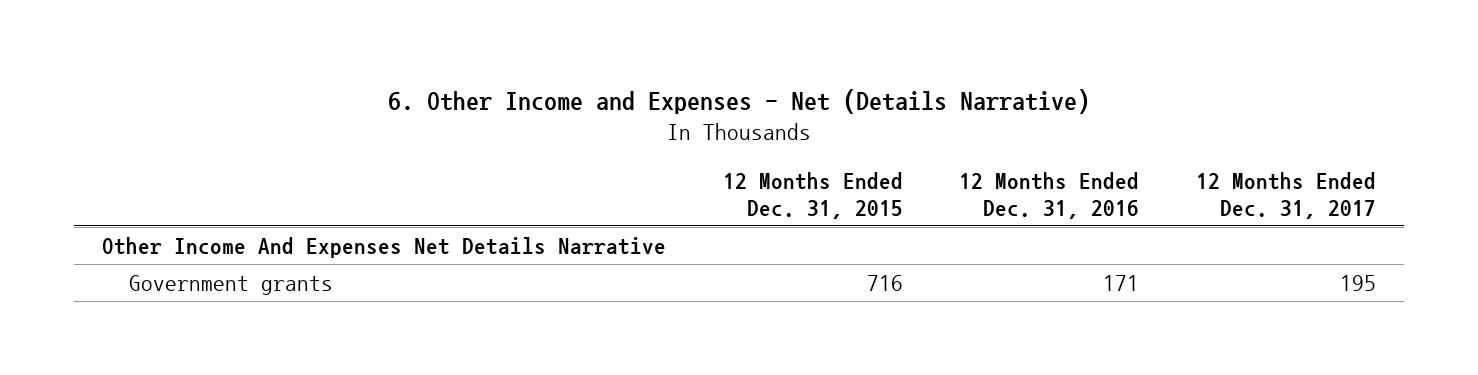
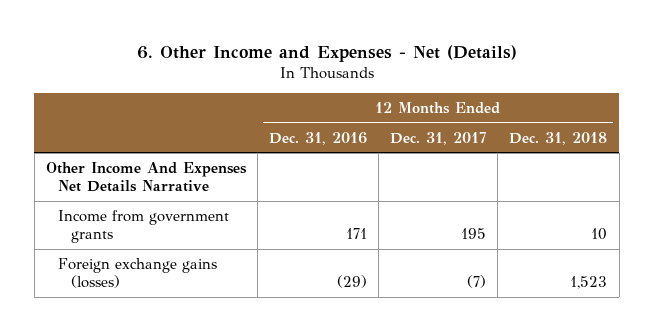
[387,88,1090,114] 6. Other Income and Expenses - Net (Details Narrative) -> [136,44,517,62] 6. Other Income and Expenses - Net (Details)
[722,171,903,219] 12 Months Ended Dec. 31, 2015 -> none
none -> [509,131,608,145] Dec. 31, 2018
[129,274,334,295] Government grants -> [58,209,230,244] Income from government grants
none -> [58,257,218,289] Foreign exchange gains (losses)

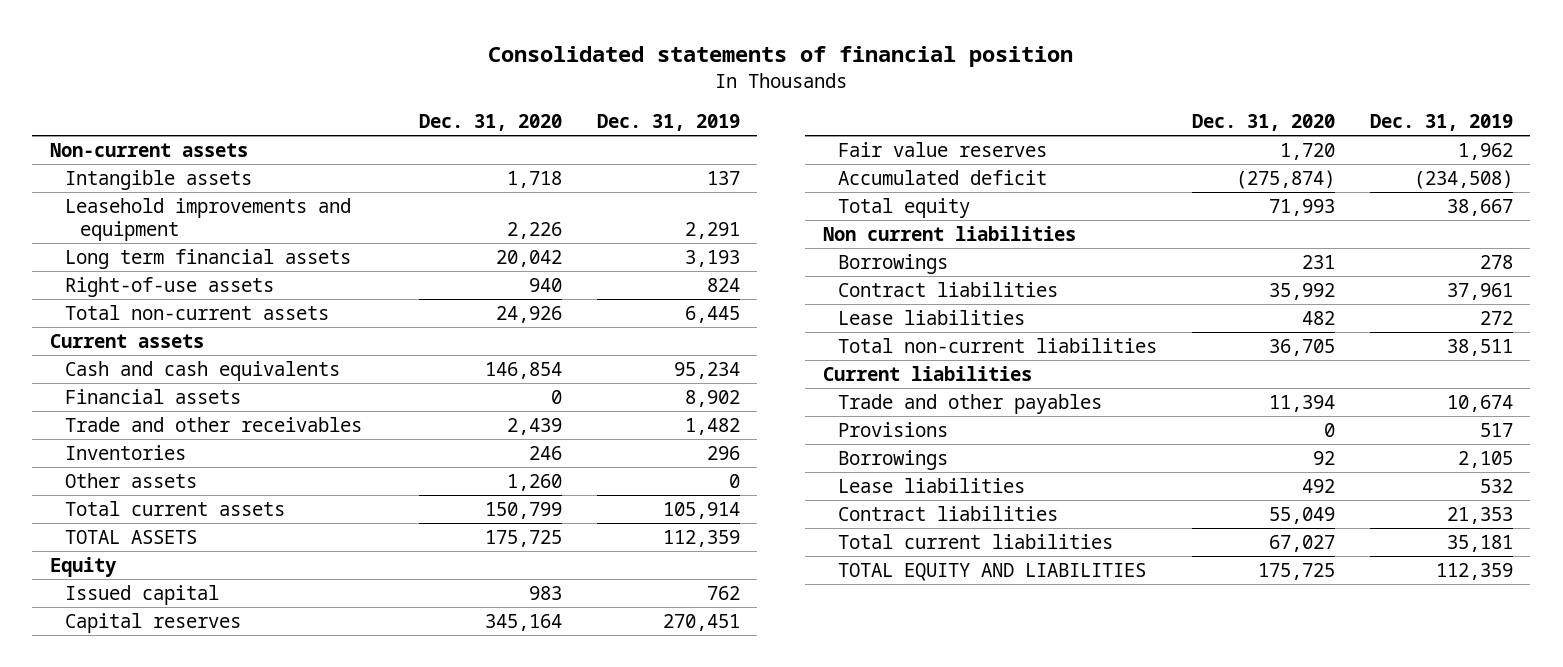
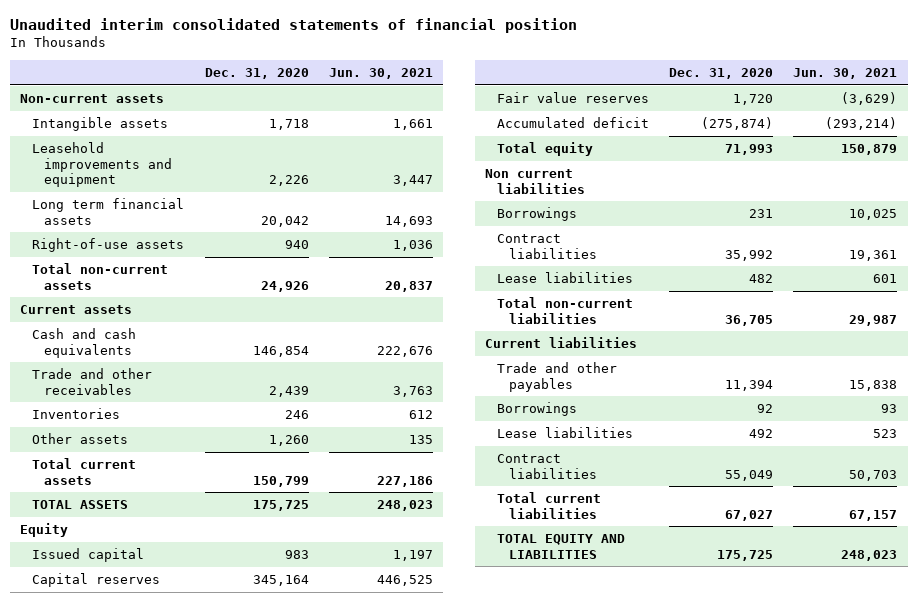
[488,46,1074,68] Consolidated statements of financial position -> [10,18,578,34] Unaudited interim consolidated statements of financial position
[596,114,740,132] Dec. 31, 2019 -> none
none -> [328,68,433,80] Jun. 30, 2021
[64,388,241,404] Financial assets -> none
[837,421,948,437] Provisions -> none

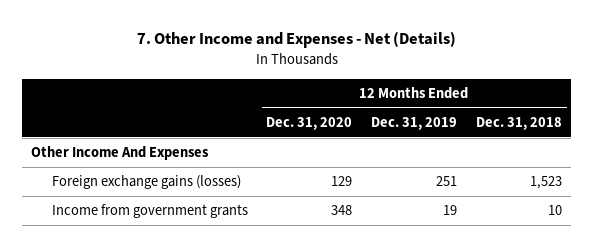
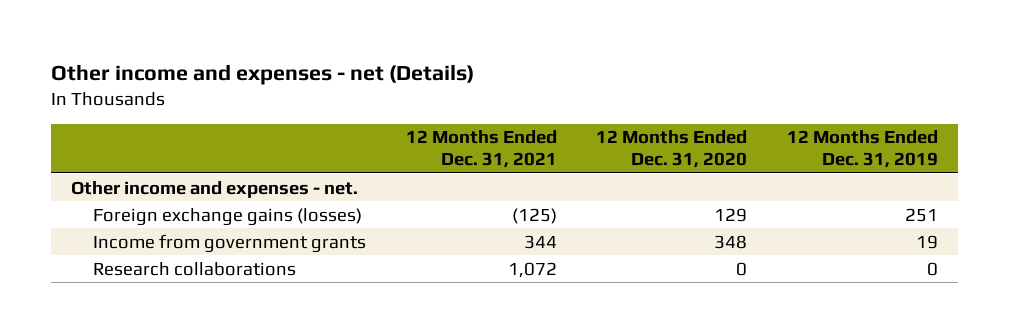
[136,31,456,49] 7. Other Income and Expenses - Net (Details) -> [51,63,475,85] Other income and expenses - net (Details)
[476,117,563,131] Dec. 31, 2018 -> none
none -> [405,130,557,169] 12 Months Ended Dec. 31, 2021
[31,146,210,161] Other Income And Expenses -> [70,180,358,198] Other income and expenses - net.
none -> [93,261,297,276] Research collaborations

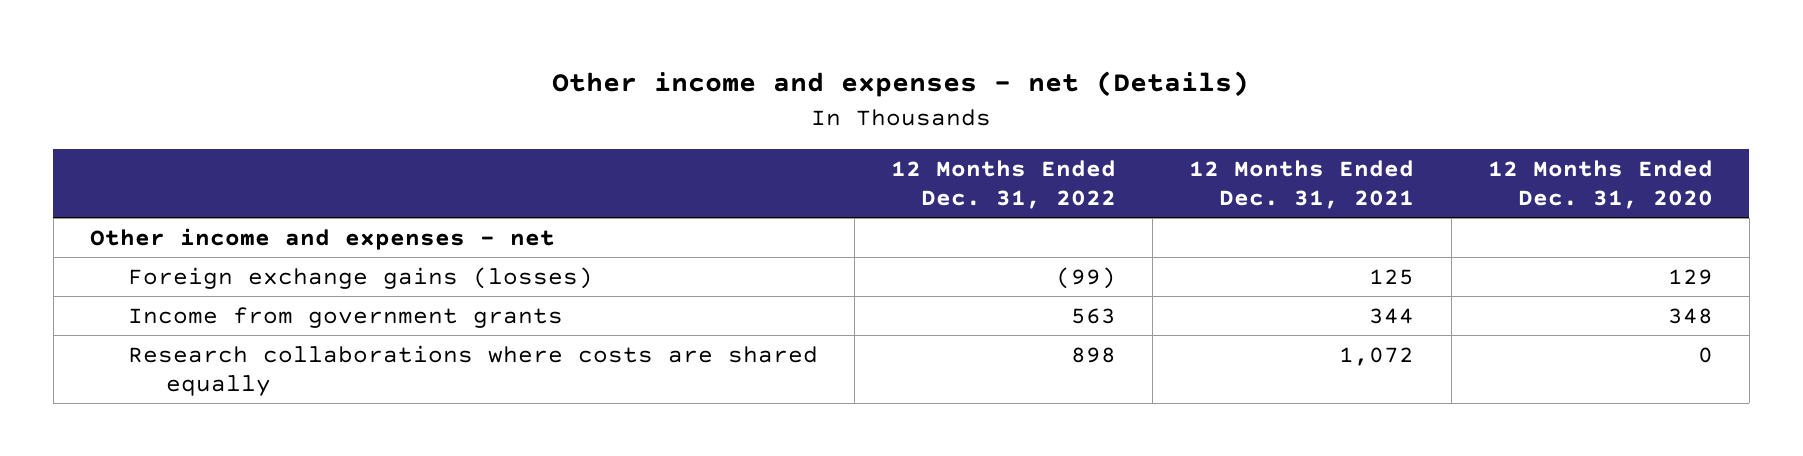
[786,130,938,169] 12 Months Ended Dec. 31, 2019 -> none
none -> [891,159,1117,209] 12 Months Ended Dec. 31, 2022
[70,180,358,198] Other income and expenses - net. -> [89,227,555,250] Other income and expenses - net
[511,207,557,224] (125) -> [1369,268,1415,285] 125
[93,261,297,276] Research collaborations -> [127,344,818,396] Research collaborations where costs are shared equally

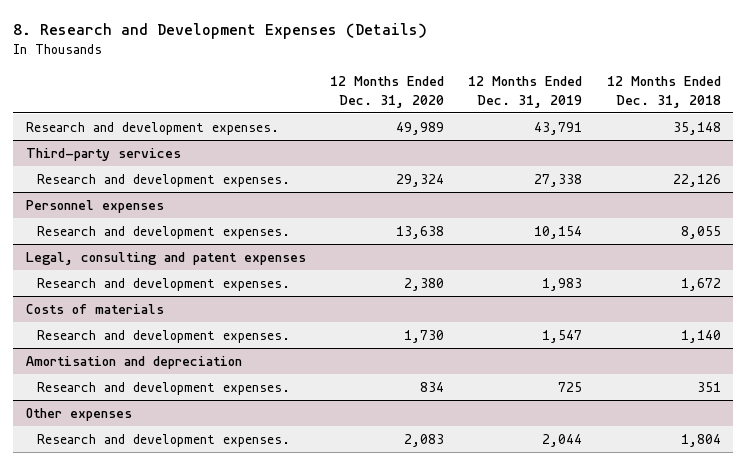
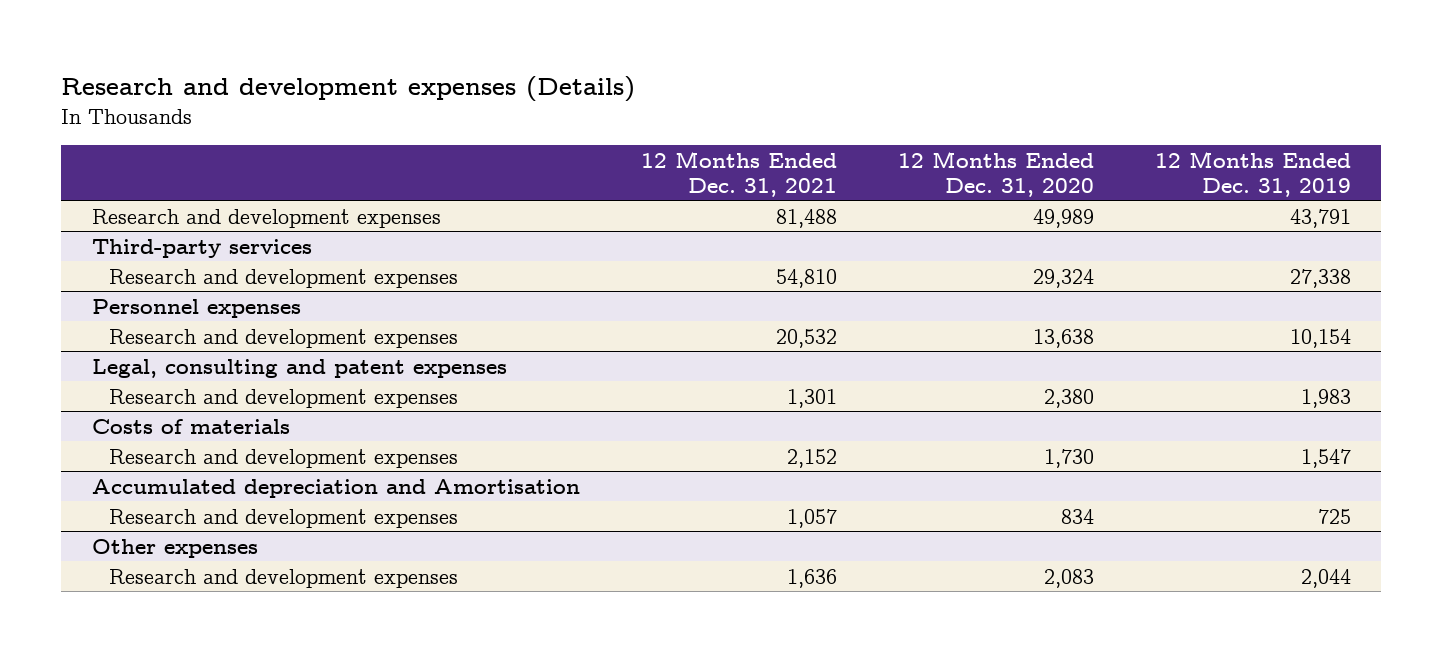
[13,23,428,40] 8. Research and Development Expenses (Details) -> [61,75,636,102] Research and development expenses (Details)
[606,76,721,108] 12 Months Ended Dec. 31, 2018 -> none
none -> [640,150,837,197] 12 Months Ended Dec. 31, 2021
[25,121,279,135] Research and development expenses. -> [91,208,441,228] Research and development expenses
[36,173,290,187] Research and development expenses. -> [109,268,459,288] Research and development expenses
[36,225,290,239] Research and development expenses. -> [109,328,459,348] Research and development expenses
[36,277,290,291] Research and development expenses. -> [109,388,459,408] Research and development expenses
[36,329,290,343] Research and development expenses. -> [109,448,459,468] Research and development expenses
[25,355,242,369] Amortisation and depreciation -> [91,478,580,498] Accumulated depreciation and Amortisation
[36,381,290,395] Research and development expenses. -> [109,508,459,528] Research and development expenses
[36,433,290,447] Research and development expenses. -> [109,568,459,588] Research and development expenses

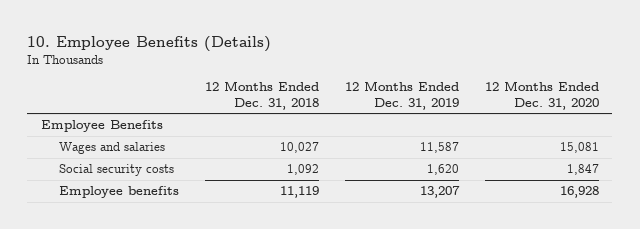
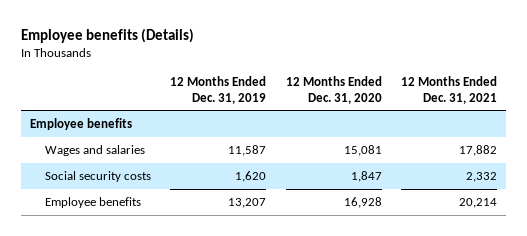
[27,35,272,52] 10. Employee Benefits (Details) -> [20,27,194,43] Employee benefits (Details)
[204,81,319,110] 12 Months Ended Dec. 31, 2018 -> none
none -> [400,75,497,104] 12 Months Ended Dec. 31, 2021
[40,120,163,133] Employee Benefits -> [30,117,133,130] Employee benefits

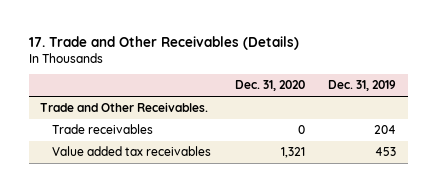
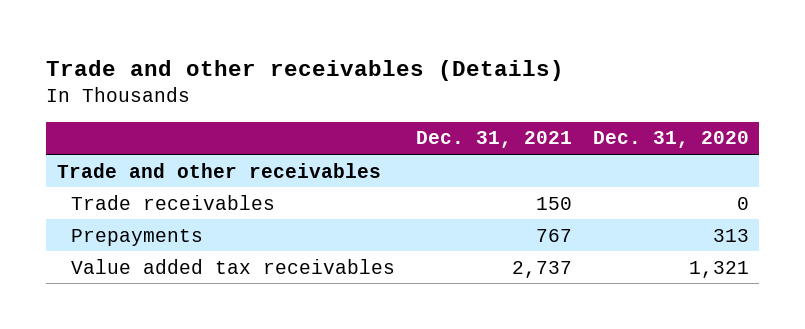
[28,35,299,50] 17. Trade and Other Receivables (Details) -> [46,60,565,82] Trade and other receivables (Details)
[328,80,397,92] Dec. 31, 2019 -> none
none -> [415,131,572,149] Dec. 31, 2021
[40,102,209,113] Trade and Other Receivables. -> [56,162,381,178] Trade and other receivables
none -> [70,228,203,246] Prepayments

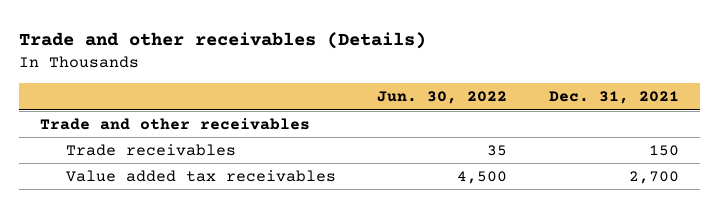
[592,131,749,149] Dec. 31, 2020 -> none
none -> [377,91,508,105] Jun. 30, 2022
[70,228,203,246] Prepayments -> none
[511,260,572,278] 2,737 -> [628,170,679,184] 2,700

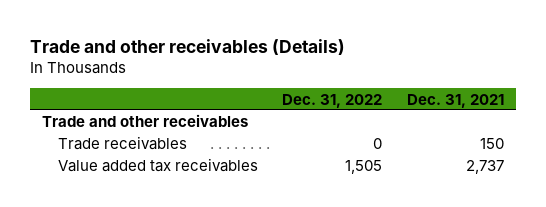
[377,91,508,105] Jun. 30, 2022 -> none
none -> [282,93,383,108] Dec. 31, 2022
[628,170,679,184] 2,700 -> [466,160,505,175] 2,737

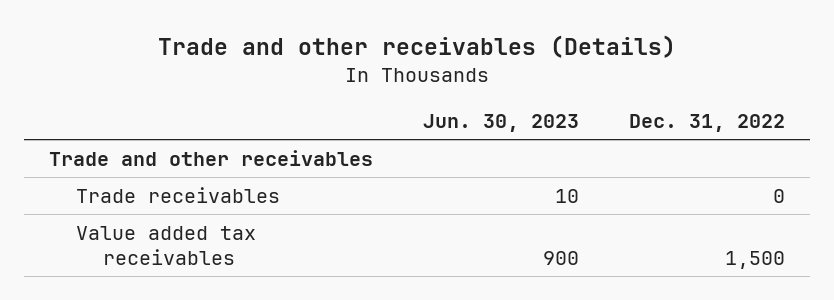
[407,93,505,108] Dec. 31, 2021 -> none
none -> [422,113,579,132] Jun. 30, 2023
[345,160,383,175] 1,505 -> [724,250,785,269] 1,500

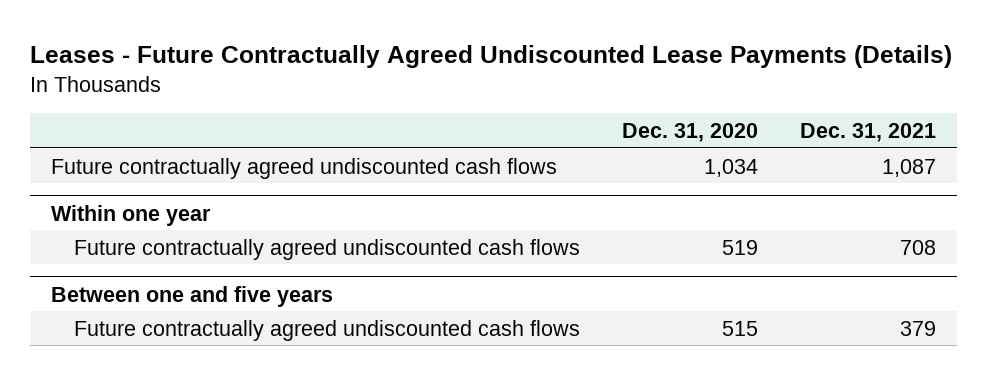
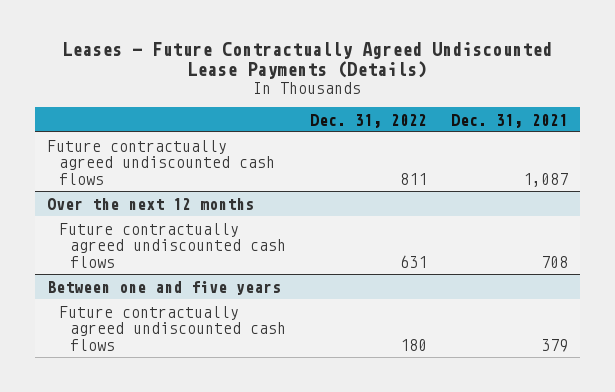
[622,123,759,143] Dec. 31, 2020 -> none
none -> [310,113,428,128] Dec. 31, 2022
[51,204,212,226] Within one year -> [46,197,254,210] Over the next 12 months

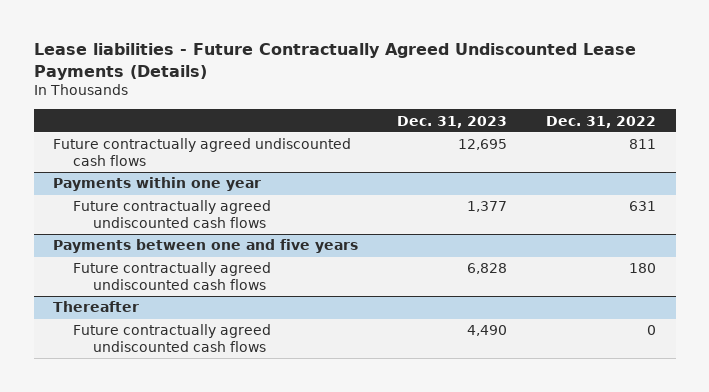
[62,41,553,79] Leases - Future Contractually Agreed Undiscounted Lease Payments (Details) -> [33,43,636,80] Lease liabilities - Future Contractually Agreed Undiscounted Lease Payments (Details)
[450,113,568,128] Dec. 31, 2021 -> none
none -> [397,115,508,128] Dec. 31, 2023
[46,197,254,210] Over the next 12 months -> [53,177,262,192] Payments within one year
[46,280,281,295] Between one and five years -> [53,239,359,254] Payments between one and five years
none -> [53,301,140,313] Thereafter
none -> [73,324,272,353] Future contractually agreed undiscounted cash flows

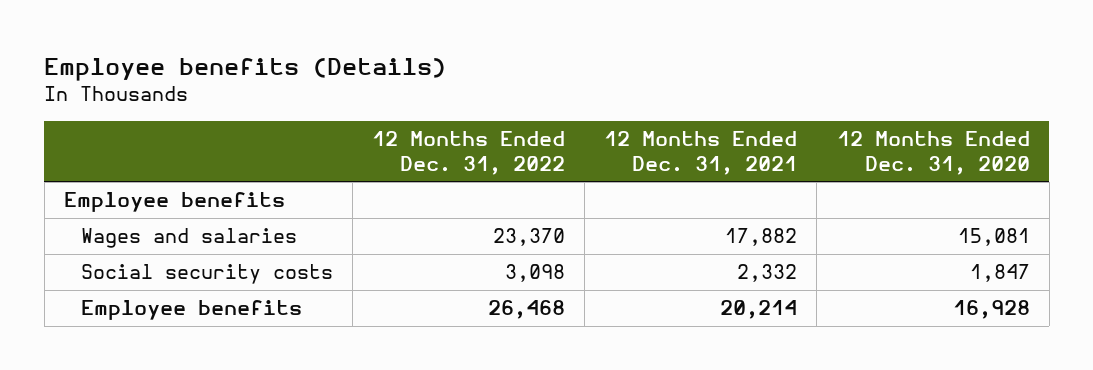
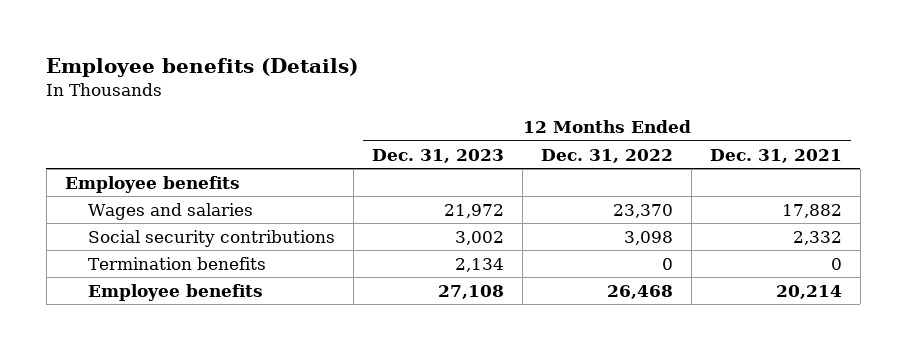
[836,131,1030,176] 12 Months Ended Dec. 31, 2020 -> none
none -> [372,148,505,163] Dec. 31, 2023
[81,264,334,285] Social security costs -> [88,229,336,247] Social security contributions
none -> [88,256,267,270] Termination benefits

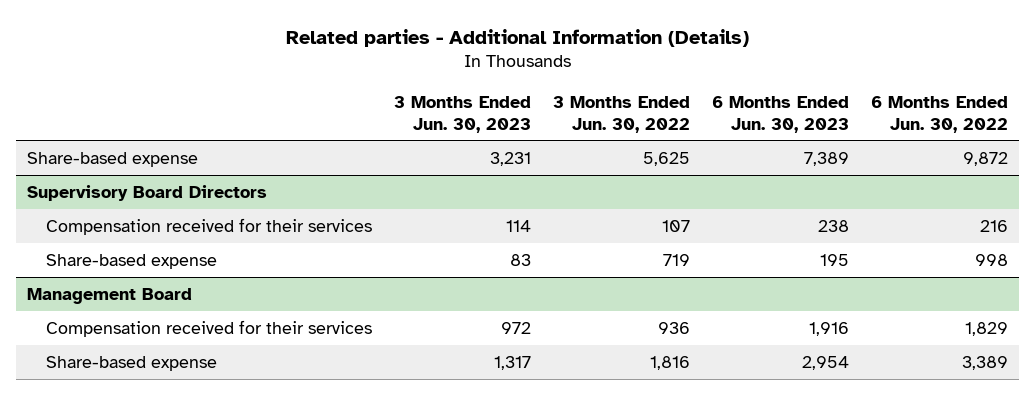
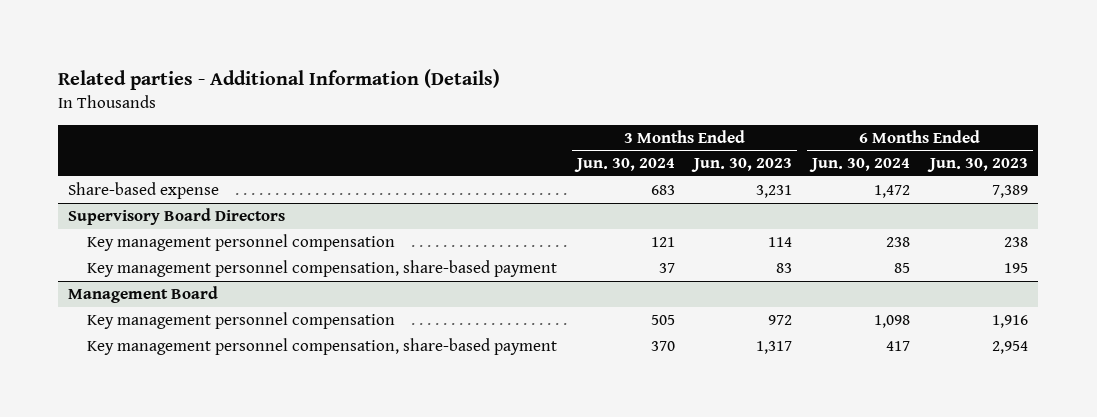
[553,95,691,133] 3 Months Ended Jun. 30, 2022 -> none
[870,95,1008,133] 6 Months Ended Jun. 30, 2022 -> none
none -> [573,158,675,173] Jun. 30, 2024
none -> [809,158,911,173] Jun. 30, 2024
[46,217,373,235] Compensation received for their services -> [86,234,395,252] Key management personnel compensation
[46,253,218,269] Share-based expense -> [86,260,557,278] Key management personnel compensation, share-based payment
[46,319,373,337] Compensation received for their services -> [86,312,395,330] Key management personnel compensation
[46,355,218,371] Share-based expense -> [86,338,557,356] Key management personnel compensation, share-based payment

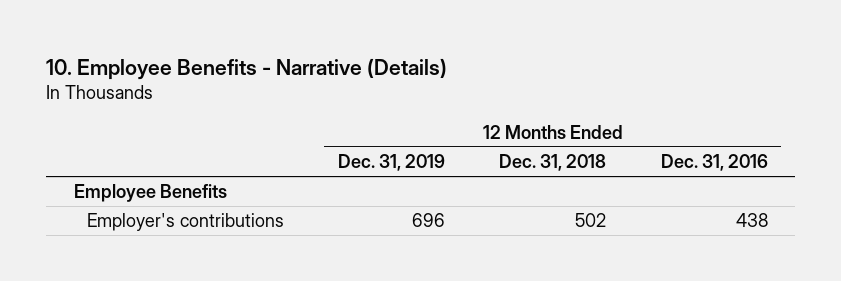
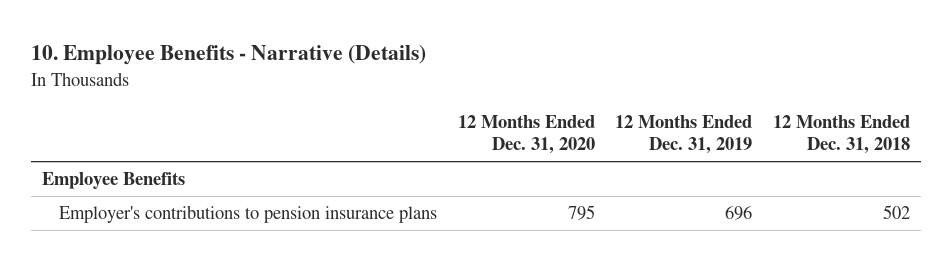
[660,154,768,172] Dec. 31, 2016 -> none
none -> [457,114,595,155] 12 Months Ended Dec. 31, 2020
[86,213,284,232] Employer's contributions -> [58,205,437,224] Employer's contributions to pension insurance plans

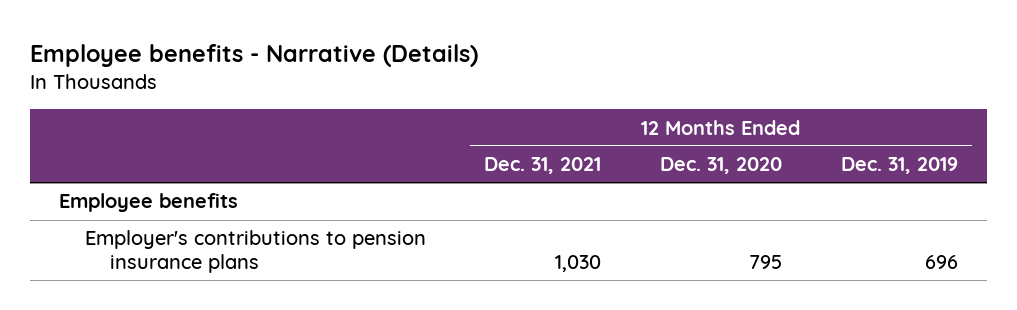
[31,45,427,66] 10. Employee Benefits - Narrative (Details) -> [30,43,479,67] Employee benefits - Narrative (Details)
[773,114,911,155] 12 Months Ended Dec. 31, 2018 -> none
none -> [484,157,602,175] Dec. 31, 2021
[41,172,185,190] Employee Benefits -> [59,193,239,213] Employee benefits

